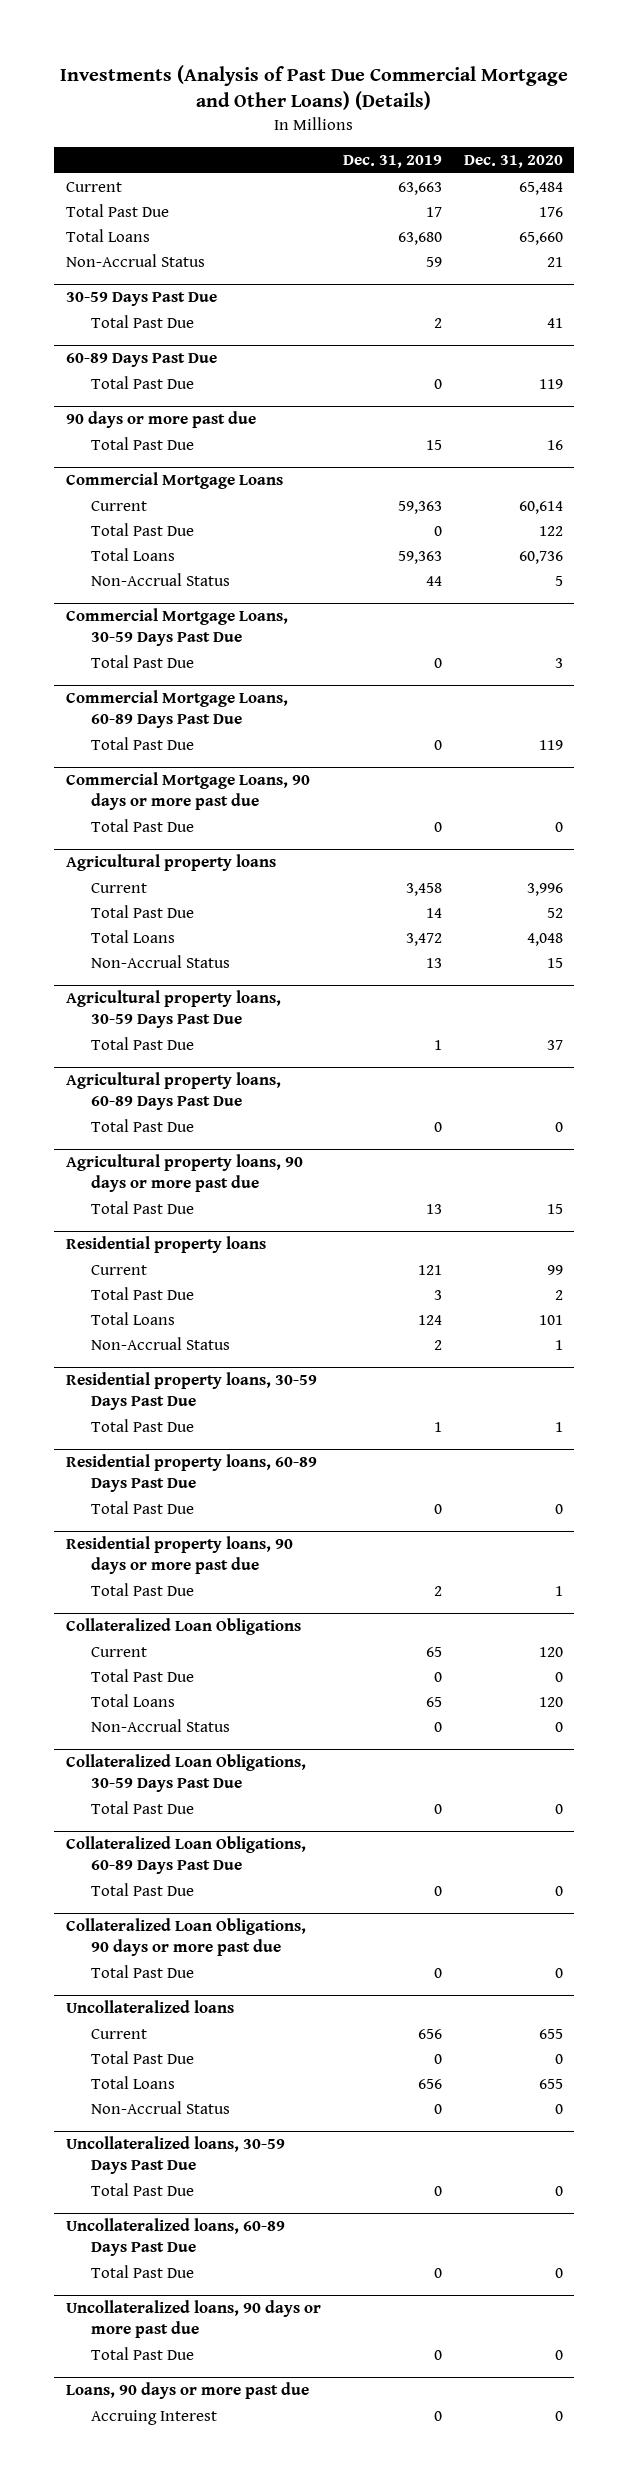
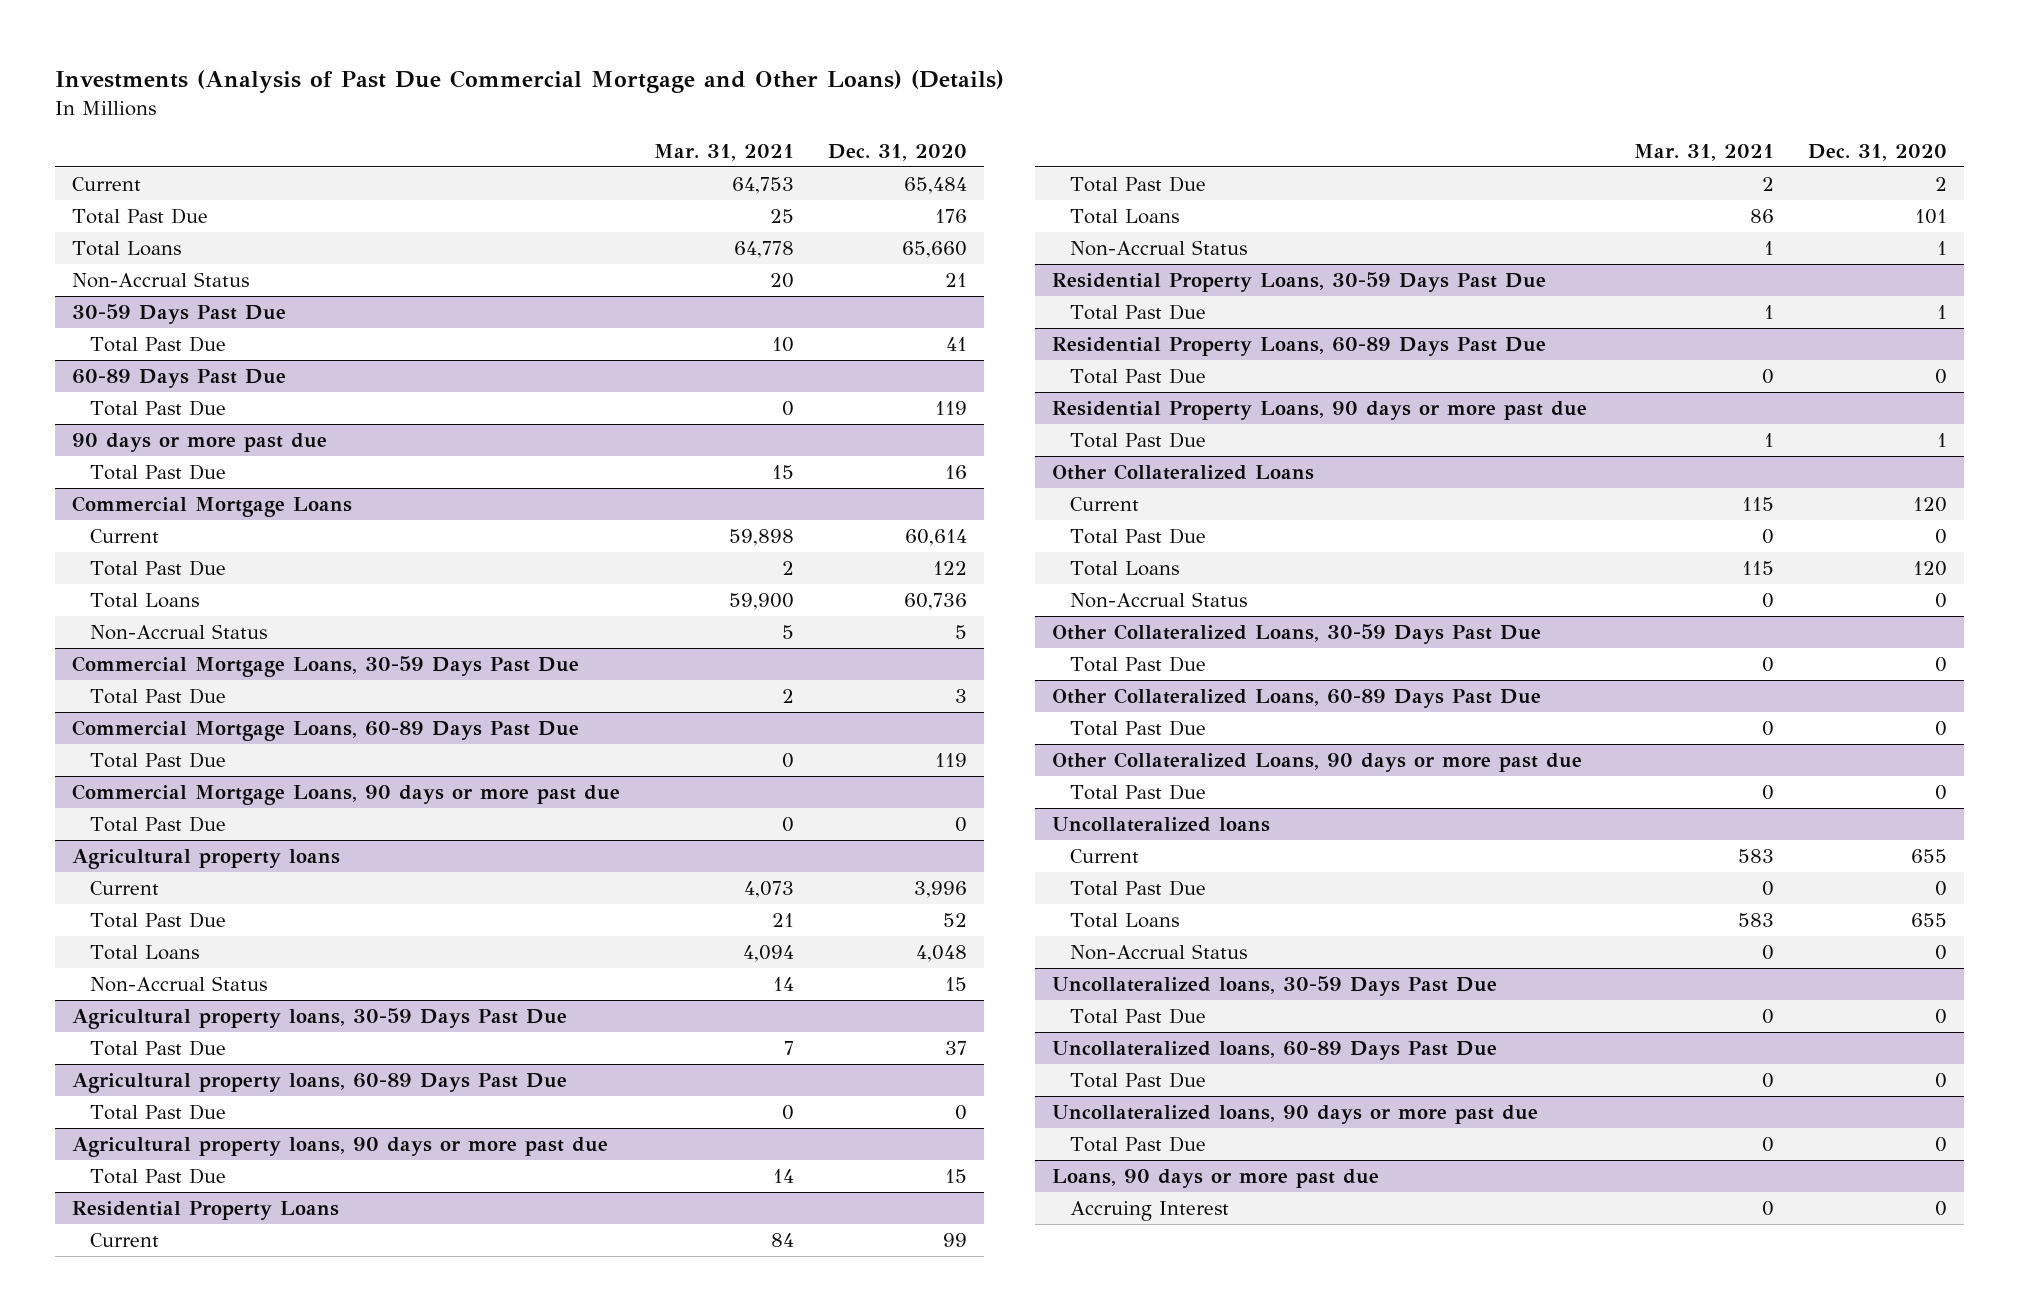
[342,155,442,169] Dec. 31, 2019 -> none
none -> [654,143,795,161] Mar. 31, 2021
[65,1236,266,1254] Residential property loans -> [72,1200,340,1220] Residential Property Loans
[65,1372,317,1411] Residential property loans, 30-59 Days Past Due -> [1052,271,1547,292] Residential Property Loans, 30-59 Days Past Due
[65,1454,317,1493] Residential property loans, 60-89 Days Past Due -> [1052,336,1547,356] Residential Property Loans, 60-89 Days Past Due
[65,1536,293,1575] Residential property loans, 90 days or more past due -> [1052,400,1588,420] Residential Property Loans, 90 days or more past due
[65,1618,301,1636] Collateralized Loan Obligations -> [1052,463,1315,480] Other Collateralized Loans
[65,1754,306,1793] Collateralized Loan Obligations, 30-59 Days Past Due -> [1052,623,1542,644] Other Collateralized Loans, 30-59 Days Past Due
[65,1836,306,1875] Collateralized Loan Obligations, 60-89 Days Past Due -> [1052,687,1542,708] Other Collateralized Loans, 60-89 Days Past Due
[65,1918,306,1957] Collateralized Loan Obligations, 90 days or more past due -> [1052,751,1583,772] Other Collateralized Loans, 90 days or more past due

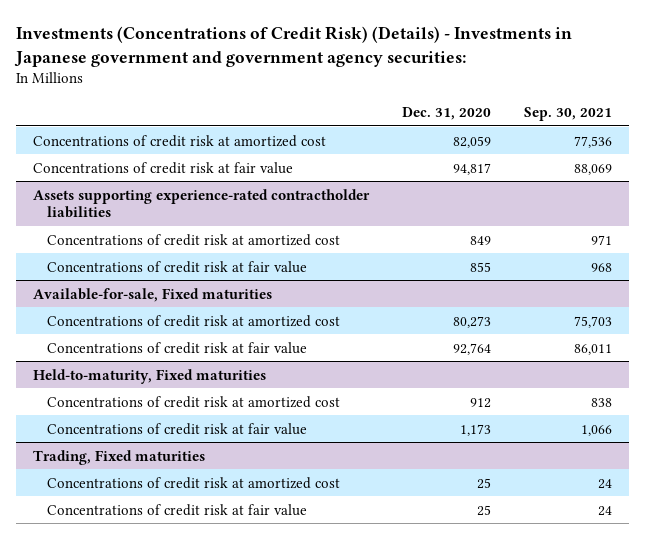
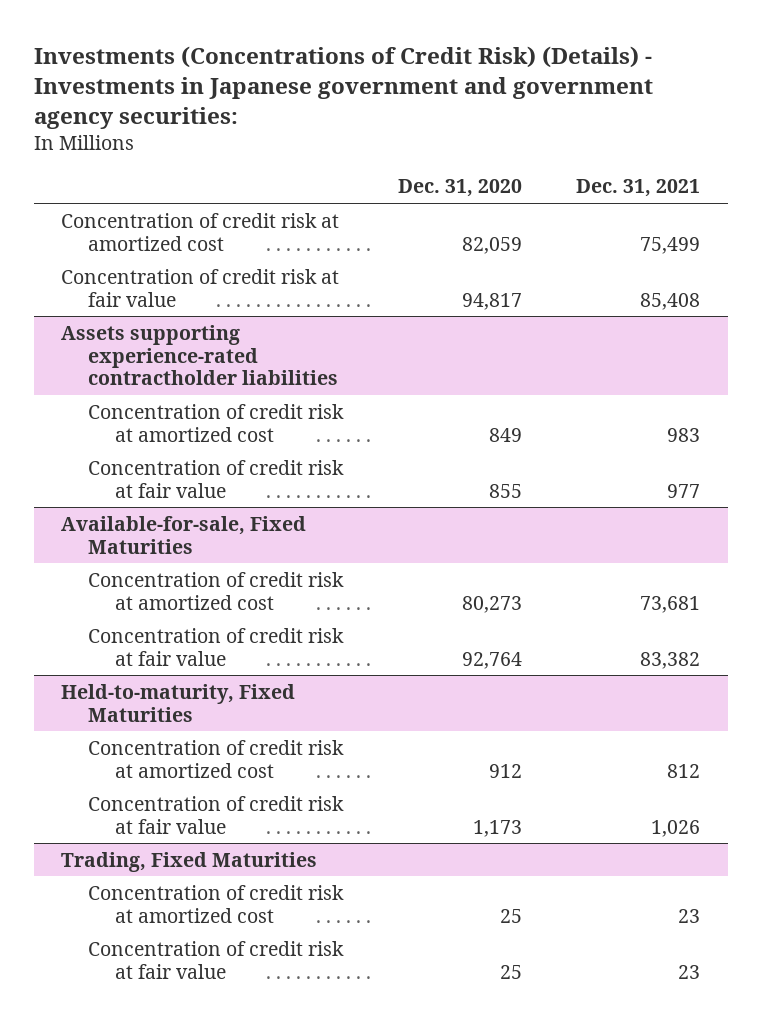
[523,106,612,121] Sep. 30, 2021 -> none
none -> [576,179,701,198] Dec. 31, 2021
[32,134,326,147] Concentrations of credit risk at amortized cost -> [61,212,340,251] Concentration of credit risk at amortized cost
[32,161,293,174] Concentrations of credit risk at fair value -> [61,268,340,307] Concentration of credit risk at fair value
[47,233,341,246] Concentrations of credit risk at amortized cost -> [88,403,345,442] Concentration of credit risk at amortized cost
[47,260,308,273] Concentrations of credit risk at fair value -> [88,459,345,498] Concentration of credit risk at fair value
[32,287,272,302] Available-for-sale, Fixed maturities -> [61,515,307,554] Available-for-sale, Fixed Maturities
[47,314,341,327] Concentrations of credit risk at amortized cost -> [88,571,345,610] Concentration of credit risk at amortized cost
[47,341,308,354] Concentrations of credit risk at fair value -> [88,627,345,666] Concentration of credit risk at fair value
[32,368,266,384] Held-to-maturity, Fixed maturities -> [61,683,296,722] Held-to-maturity, Fixed Maturities
[47,395,341,408] Concentrations of credit risk at amortized cost -> [88,739,345,778] Concentration of credit risk at amortized cost
[47,422,308,435] Concentrations of credit risk at fair value -> [88,795,345,834] Concentration of credit risk at fair value
[32,449,205,465] Trading, Fixed maturities -> [61,851,318,872] Trading, Fixed Maturities
[47,476,341,489] Concentrations of credit risk at amortized cost -> [88,884,345,923] Concentration of credit risk at amortized cost
[47,503,308,516] Concentrations of credit risk at fair value -> [88,940,345,979] Concentration of credit risk at fair value

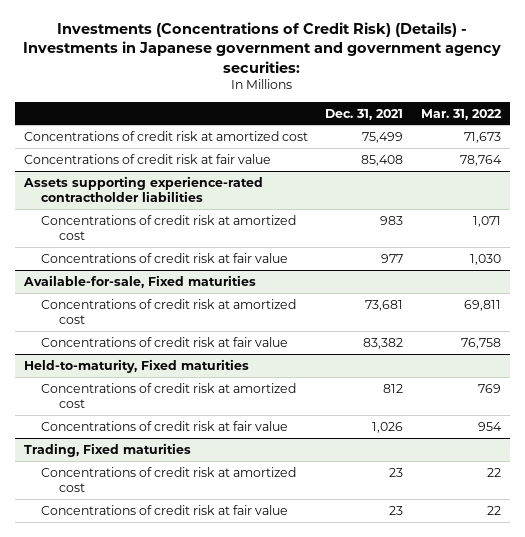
[397,179,522,198] Dec. 31, 2020 -> none
none -> [421,108,503,120] Mar. 31, 2022
[61,212,340,251] Concentration of credit risk at amortized cost -> [23,130,308,141] Concentrations of credit risk at amortized cost
[61,268,340,307] Concentration of credit risk at fair value -> [23,153,271,164] Concentrations of credit risk at fair value
[88,403,345,442] Concentration of credit risk at amortized cost -> [41,214,297,241] Concentrations of credit risk at amortized cost
[88,459,345,498] Concentration of credit risk at fair value -> [41,252,289,263] Concentrations of credit risk at fair value
[61,515,307,554] Available-for-sale, Fixed Maturities -> [22,274,256,288] Available-for-sale, Fixed maturities
[88,571,345,610] Concentration of credit risk at amortized cost -> [41,298,297,325] Concentrations of credit risk at amortized cost
[88,627,345,666] Concentration of credit risk at fair value -> [41,336,289,347] Concentrations of credit risk at fair value
[61,683,296,722] Held-to-maturity, Fixed Maturities -> [23,358,249,373] Held-to-maturity, Fixed maturities
[88,739,345,778] Concentration of credit risk at amortized cost -> [41,382,297,409] Concentrations of credit risk at amortized cost
[88,795,345,834] Concentration of credit risk at fair value -> [41,420,289,431] Concentrations of credit risk at fair value
[61,851,318,872] Trading, Fixed Maturities -> [23,442,191,457] Trading, Fixed maturities
[88,884,345,923] Concentration of credit risk at amortized cost -> [41,466,297,493] Concentrations of credit risk at amortized cost
[88,940,345,979] Concentration of credit risk at fair value -> [41,504,289,515] Concentrations of credit risk at fair value

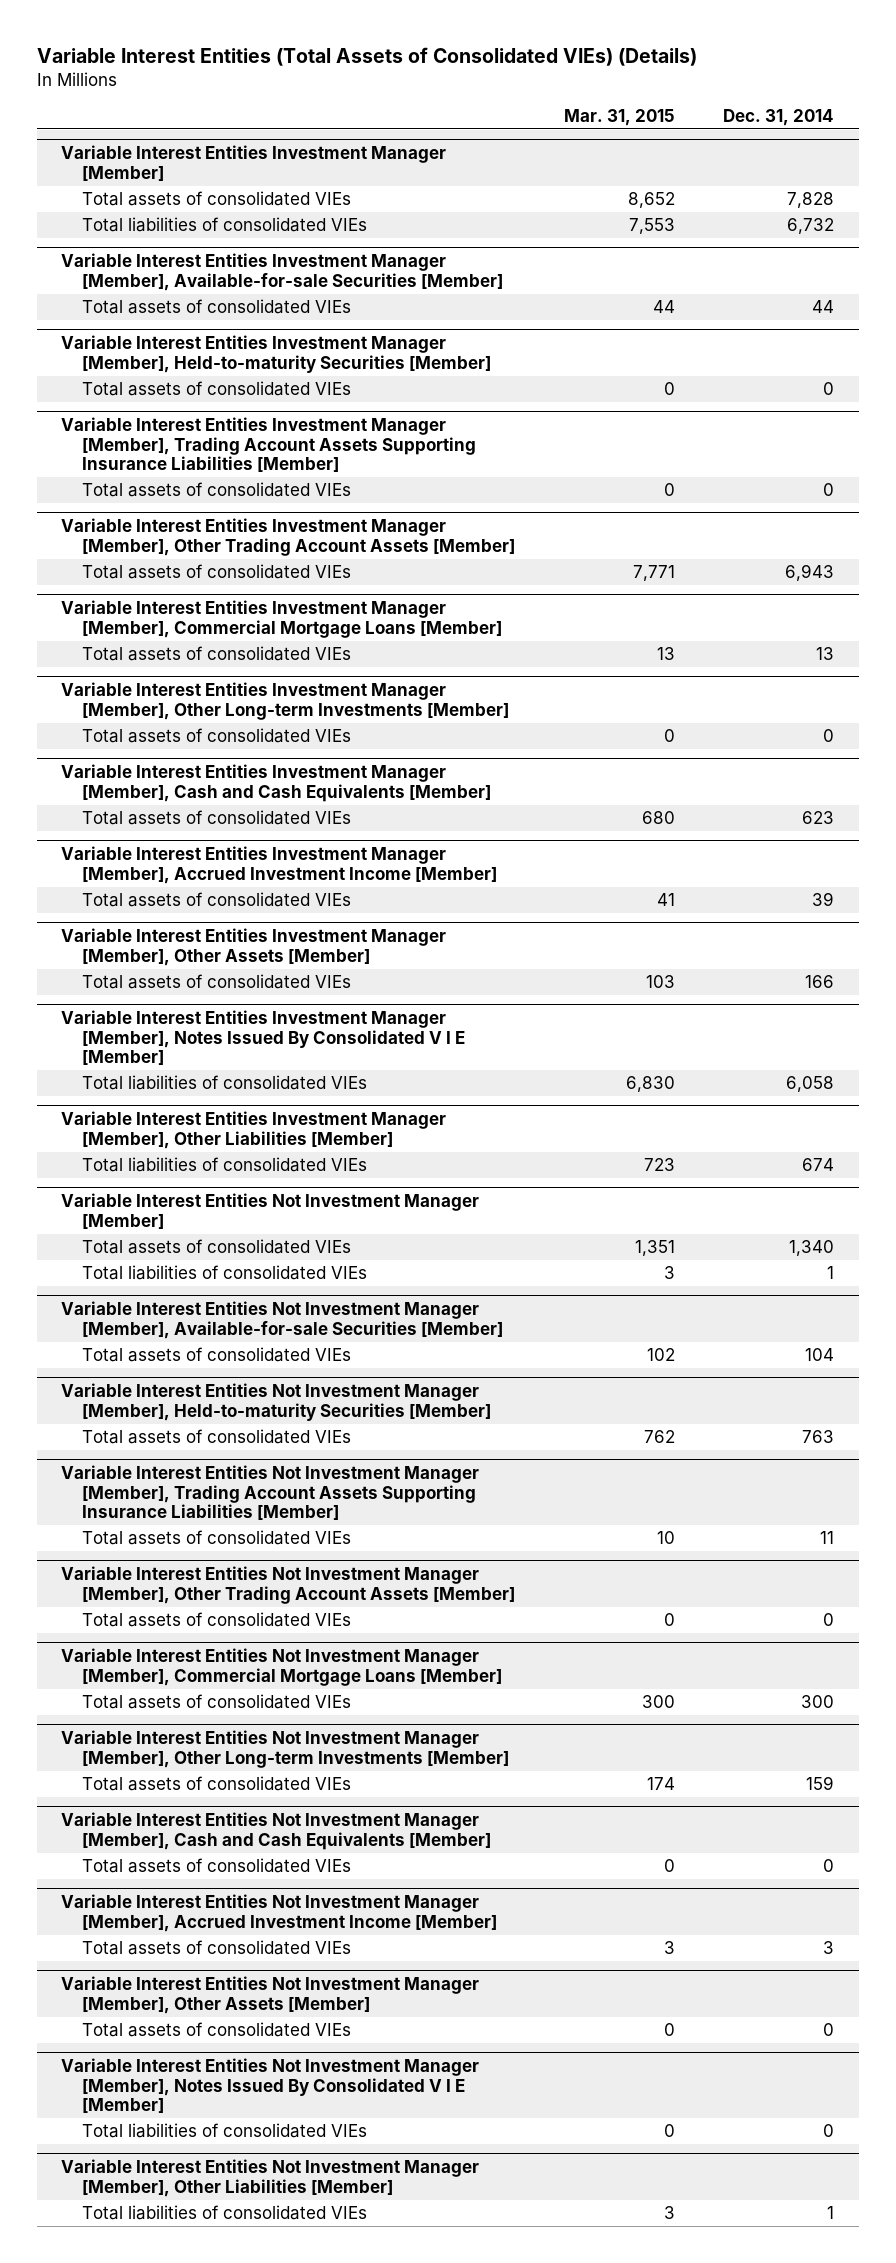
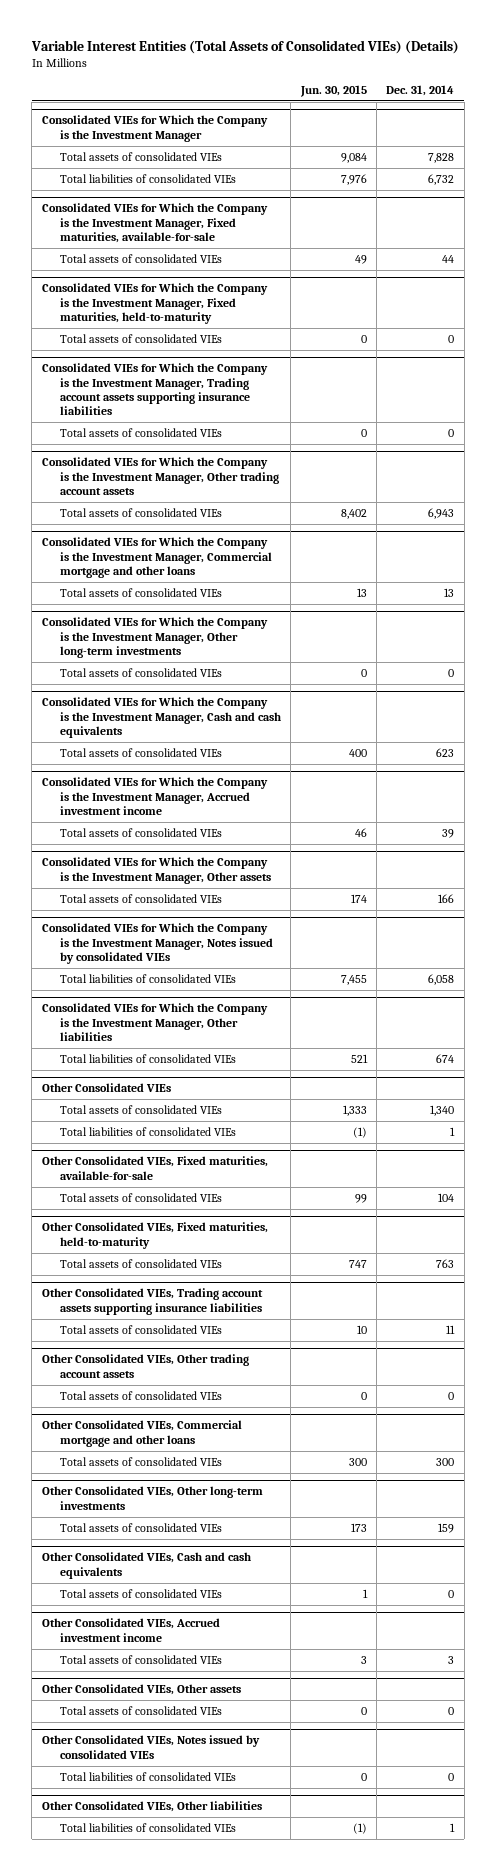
[563,109,675,127] Mar. 31, 2015 -> none
none -> [299,84,367,97] Jun. 30, 2015
[61,145,447,181] Variable Interest Entities Investment Manager [Member] -> [41,115,268,142] Consolidated VIEs for Which the Company is the Investment Manager
[61,253,503,291] Variable Interest Entities Investment Manager [Member], Available-for-sale Securities [Member] -> none
none -> [41,203,268,243] Consolidated VIEs for Which the Company is the Investment Manager, Fixed maturities, available-for-sale
[61,335,491,373] Variable Interest Entities Investment Manager [Member], Held-to-maturity Securities [Member] -> none
none -> [41,283,268,324] Consolidated VIEs for Which the Company is the Investment Manager, Fixed maturities, held-to-maturity
[61,417,476,473] Variable Interest Entities Investment Manager [Member], Trading Account Assets Supporting Insurance Liabilities [Member] -> none
none -> [41,363,268,416] Consolidated VIEs for Which the Company is the Investment Manager, Trading account assets supporting insurance liabilities
[61,518,515,556] Variable Interest Entities Investment Manager [Member], Other Trading Account Assets [Member] -> none
none -> [41,457,280,495] Consolidated VIEs for Which the Company is the Investment Manager, Other trading account assets
[61,600,502,638] Variable Interest Entities Investment Manager [Member], Commercial Mortgage Loans [Member] -> none
none -> [41,537,273,578] Consolidated VIEs for Which the Company is the Investment Manager, Commercial mortgage and other loans
[61,682,509,720] Variable Interest Entities Investment Manager [Member], Other Long-term Investments [Member] -> none
none -> [41,617,268,658] Consolidated VIEs for Which the Company is the Investment Manager, Other long-term investments
[61,764,491,802] Variable Interest Entities Investment Manager [Member], Cash and Cash Equivalents [Member] -> none
none -> [41,697,282,738] Consolidated VIEs for Which the Company is the Investment Manager, Cash and cash equivalents
[61,846,497,884] Variable Interest Entities Investment Manager [Member], Accrued Investment Income [Member] -> none
none -> [41,777,268,815] Consolidated VIEs for Which the Company is the Investment Manager, Accrued investment income
[61,928,447,966] Variable Interest Entities Investment Manager [Member], Other Assets [Member] -> none
none -> [41,857,272,884] Consolidated VIEs for Which the Company is the Investment Manager, Other assets
[61,1010,465,1066] Variable Interest Entities Investment Manager [Member], Notes Issued By Consolidated V I E [Member] -> none
none -> [41,923,274,964] Consolidated VIEs for Which the Company is the Investment Manager, Notes issued by consolidated VIEs
[61,1111,447,1149] Variable Interest Entities Investment Manager [Member], Other Liabilities [Member] -> none
none -> [41,1003,268,1041] Consolidated VIEs for Which the Company is the Investment Manager, Other liabilities
[61,1193,480,1229] Variable Interest Entities Not Investment Manager [Member] -> [41,1083,171,1093] Other Consolidated VIEs
[61,1301,503,1339] Variable Interest Entities Not Investment Manager [Member], Available-for-sale Securities [Member] -> none
none -> [41,1156,268,1180] Other Consolidated VIEs, Fixed maturities, available-for-sale
[61,1383,491,1421] Variable Interest Entities Not Investment Manager [Member], Held-to-maturity Securities [Member] -> none
none -> [41,1222,268,1249] Other Consolidated VIEs, Fixed maturities, held-to-maturity
[61,1465,480,1521] Variable Interest Entities Not Investment Manager [Member], Trading Account Assets Supporting Insurance Liabilities [Member] -> none
none -> [41,1288,263,1315] Other Consolidated VIEs, Trading account assets supporting insurance liabilities
[61,1566,515,1604] Variable Interest Entities Not Investment Manager [Member], Other Trading Account Assets [Member] -> none
none -> [41,1354,249,1378] Other Consolidated VIEs, Other trading account assets
[61,1648,502,1686] Variable Interest Entities Not Investment Manager [Member], Commercial Mortgage Loans [Member] -> none
none -> [41,1420,242,1447] Other Consolidated VIEs, Commercial mortgage and other loans
[61,1730,509,1768] Variable Interest Entities Not Investment Manager [Member], Other Long-term Investments [Member] -> none
none -> [41,1486,263,1510] Other Consolidated VIEs, Other long-term investments
[61,1812,491,1850] Variable Interest Entities Not Investment Manager [Member], Cash and Cash Equivalents [Member] -> none
none -> [41,1552,251,1579] Other Consolidated VIEs, Cash and cash equivalents
[61,1894,497,1932] Variable Interest Entities Not Investment Manager [Member], Accrued Investment Income [Member] -> none
none -> [41,1618,220,1642] Other Consolidated VIEs, Accrued investment income
[61,1976,480,2014] Variable Interest Entities Not Investment Manager [Member], Other Assets [Member] -> none
none -> [41,1684,241,1696] Other Consolidated VIEs, Other assets
[61,2058,480,2114] Variable Interest Entities Not Investment Manager [Member], Notes Issued By Consolidated V I E [Member] -> none
none -> [41,1735,260,1759] Other Consolidated VIEs, Notes issued by consolidated VIEs
[61,2159,480,2197] Variable Interest Entities Not Investment Manager [Member], Other Liabilities [Member] -> none
none -> [41,1801,262,1813] Other Consolidated VIEs, Other liabilities

